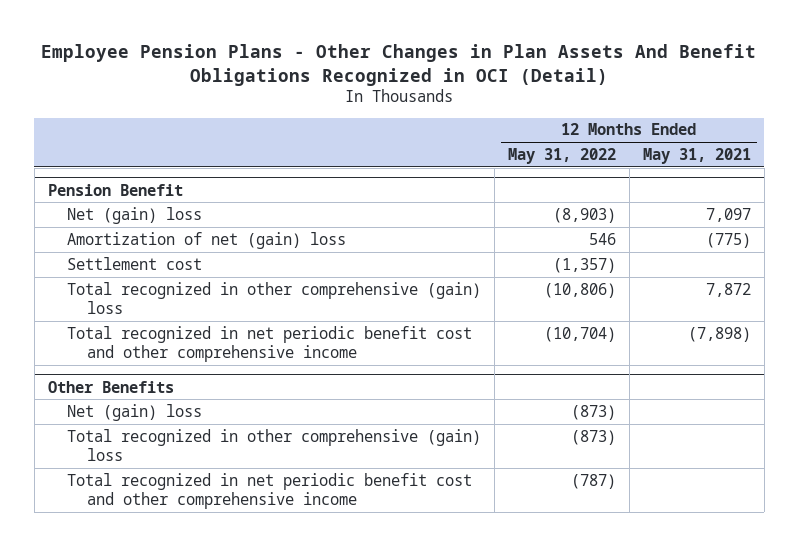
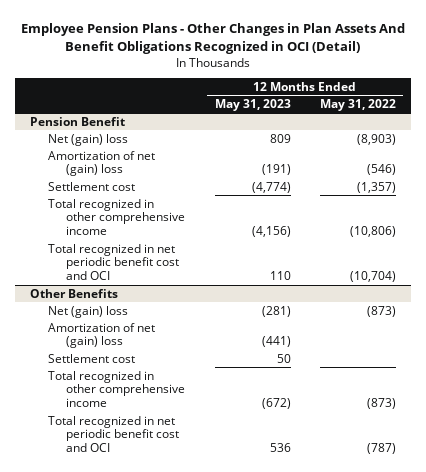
[642,148,751,165] May 31, 2021 -> none
none -> [214,98,291,111] May 31, 2023
[588,232,616,245] 546 -> [367,164,397,176] (546)
[67,281,482,315] Total recognized in other comprehensive (gain) loss -> [48,198,185,236] Total recognized in other comprehensive income
[67,325,473,363] Total recognized in net periodic benefit cost and other comprehensive income -> [48,243,179,281] Total recognized in net periodic benefit cost and OCI
none -> [48,322,156,349] Amortization of net (gain) loss
none -> [48,353,136,363] Settlement cost
[67,428,482,462] Total recognized in other comprehensive (gain) loss -> [48,370,185,408] Total recognized in other comprehensive income
[67,472,473,510] Total recognized in net periodic benefit cost and other comprehensive income -> [48,415,179,453] Total recognized in net periodic benefit cost and OCI

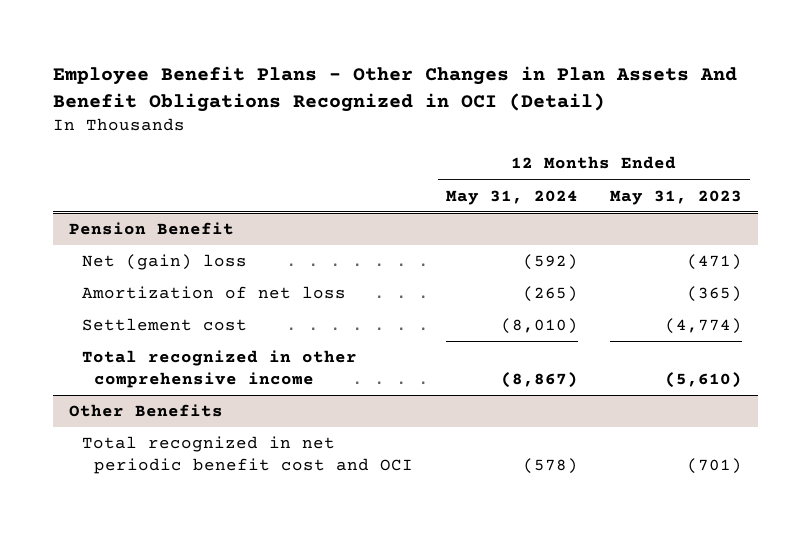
[21,23,406,55] Employee Pension Plans - Other Changes in Plan Assets And Benefit Obligations Recognized in OCI (Detail) -> [52,65,737,112] Employee Benefit Plans - Other Changes in Plan Assets And Benefit Obligations Recognized in OCI (Detail)
[320,98,397,111] May 31, 2022 -> none
none -> [445,189,578,205] May 31, 2024
[269,133,291,143] 809 -> [686,254,742,271] (471)
[48,150,156,177] Amortization of net (gain) loss -> [81,286,346,300] Amortization of net loss
[261,164,291,176] (191) -> [686,286,742,303] (365)
[48,243,179,281] Total recognized in net periodic benefit cost and OCI -> none
[251,226,291,238] (4,156) -> [664,371,742,388] (5,610)
[48,305,129,318] Net (gain) loss -> none
[48,322,156,349] Amortization of net (gain) loss -> none
[48,353,136,363] Settlement cost -> none
[48,370,185,408] Total recognized in other comprehensive income -> none
[269,443,291,453] 536 -> [686,457,742,474] (701)

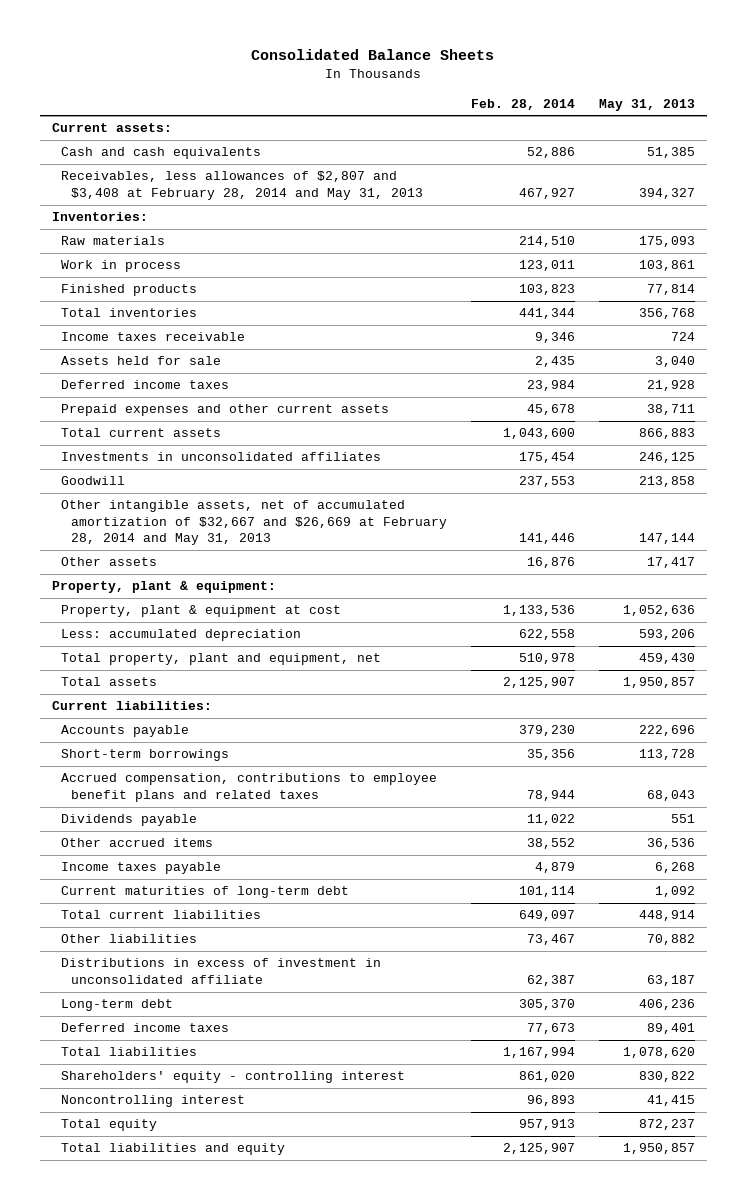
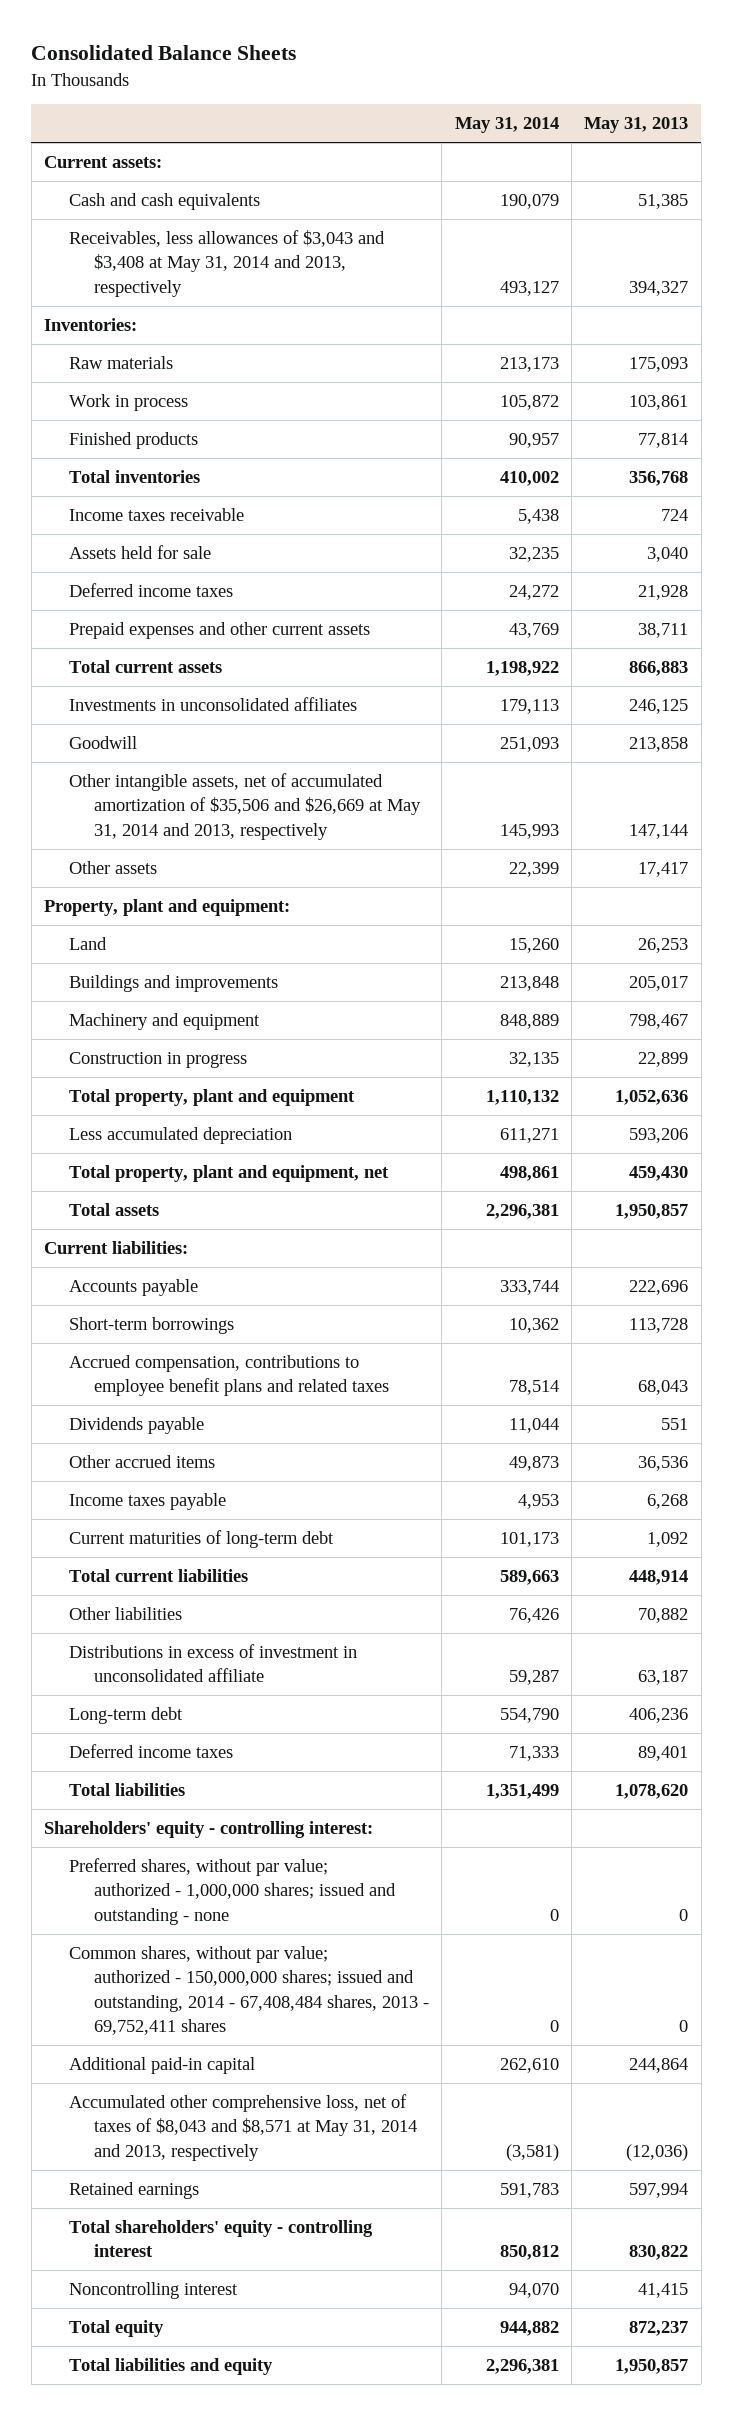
[471,98,576,110] Feb. 28, 2014 -> none
none -> [454,117,559,134] May 31, 2014
[61,171,424,200] Receivables, less allowances of $2,807 and $3,408 at February 28, 2014 and May 31, 2013 -> [69,230,386,297] Receivables, less allowances of $3,043 and $3,408 at May 31, 2014 and 2013, respectively
[61,500,448,546] Other intangible assets, net of accumulated amortization of $32,667 and $26,669 at February 28, 2014 and May 31, 2013 -> [69,773,422,840] Other intangible assets, net of accumulated amortization of $35,506 and $26,669 at May 31, 2014 and 2013, respectively
[51,581,276,594] Property, plant & equipment: -> [43,899,290,917] Property, plant and equipment:
none -> [69,937,108,951] Land
none -> [69,975,279,993] Buildings and improvements
none -> [69,1013,261,1031] Machinery and equipment
none -> [69,1052,248,1069] Construction in progress
[61,605,342,618] Property, plant & equipment at cost -> [69,1089,356,1107] Total property, plant and equipment
[61,629,302,642] Less: accumulated depreciation -> [69,1127,293,1145] Less accumulated depreciation
none -> [43,1821,373,1839] Shareholders' equity - controlling interest:
none -> [69,1858,397,1925] Preferred shares, without par value; authorized - 1,000,000 shares; issued and outstanding - none
none -> [69,1946,430,2035] Common shares, without par value; authorized - 150,000,000 shares; issued and outstanding, 2014 - 67,408,484 shares, 2013 - 69,752,411 shares
none -> [69,2057,256,2075] Additional paid-in capital
none -> [69,2094,418,2161] Accumulated other comprehensive loss, net of taxes of $8,043 and $8,571 at May 31, 2014 and 2013, respectively
none -> [69,2182,200,2200] Retained earnings
[61,1071,406,1084] Shareholders' equity - controlling interest -> [69,2220,374,2258] Total shareholders' equity - controlling interest

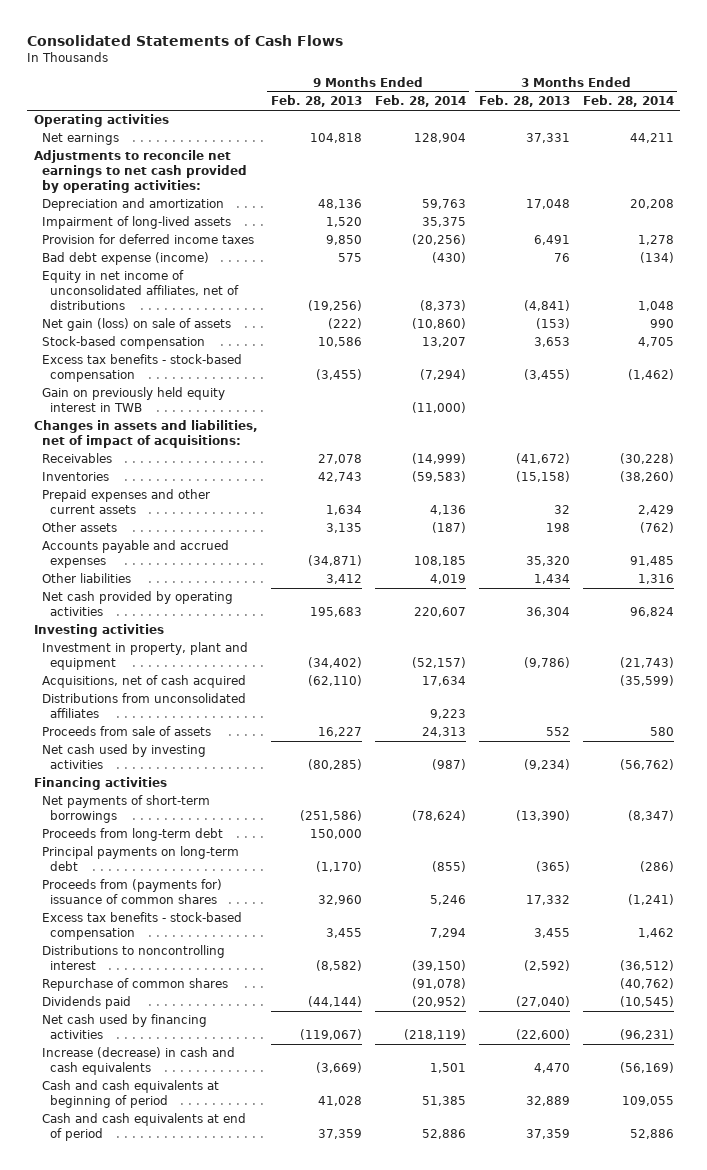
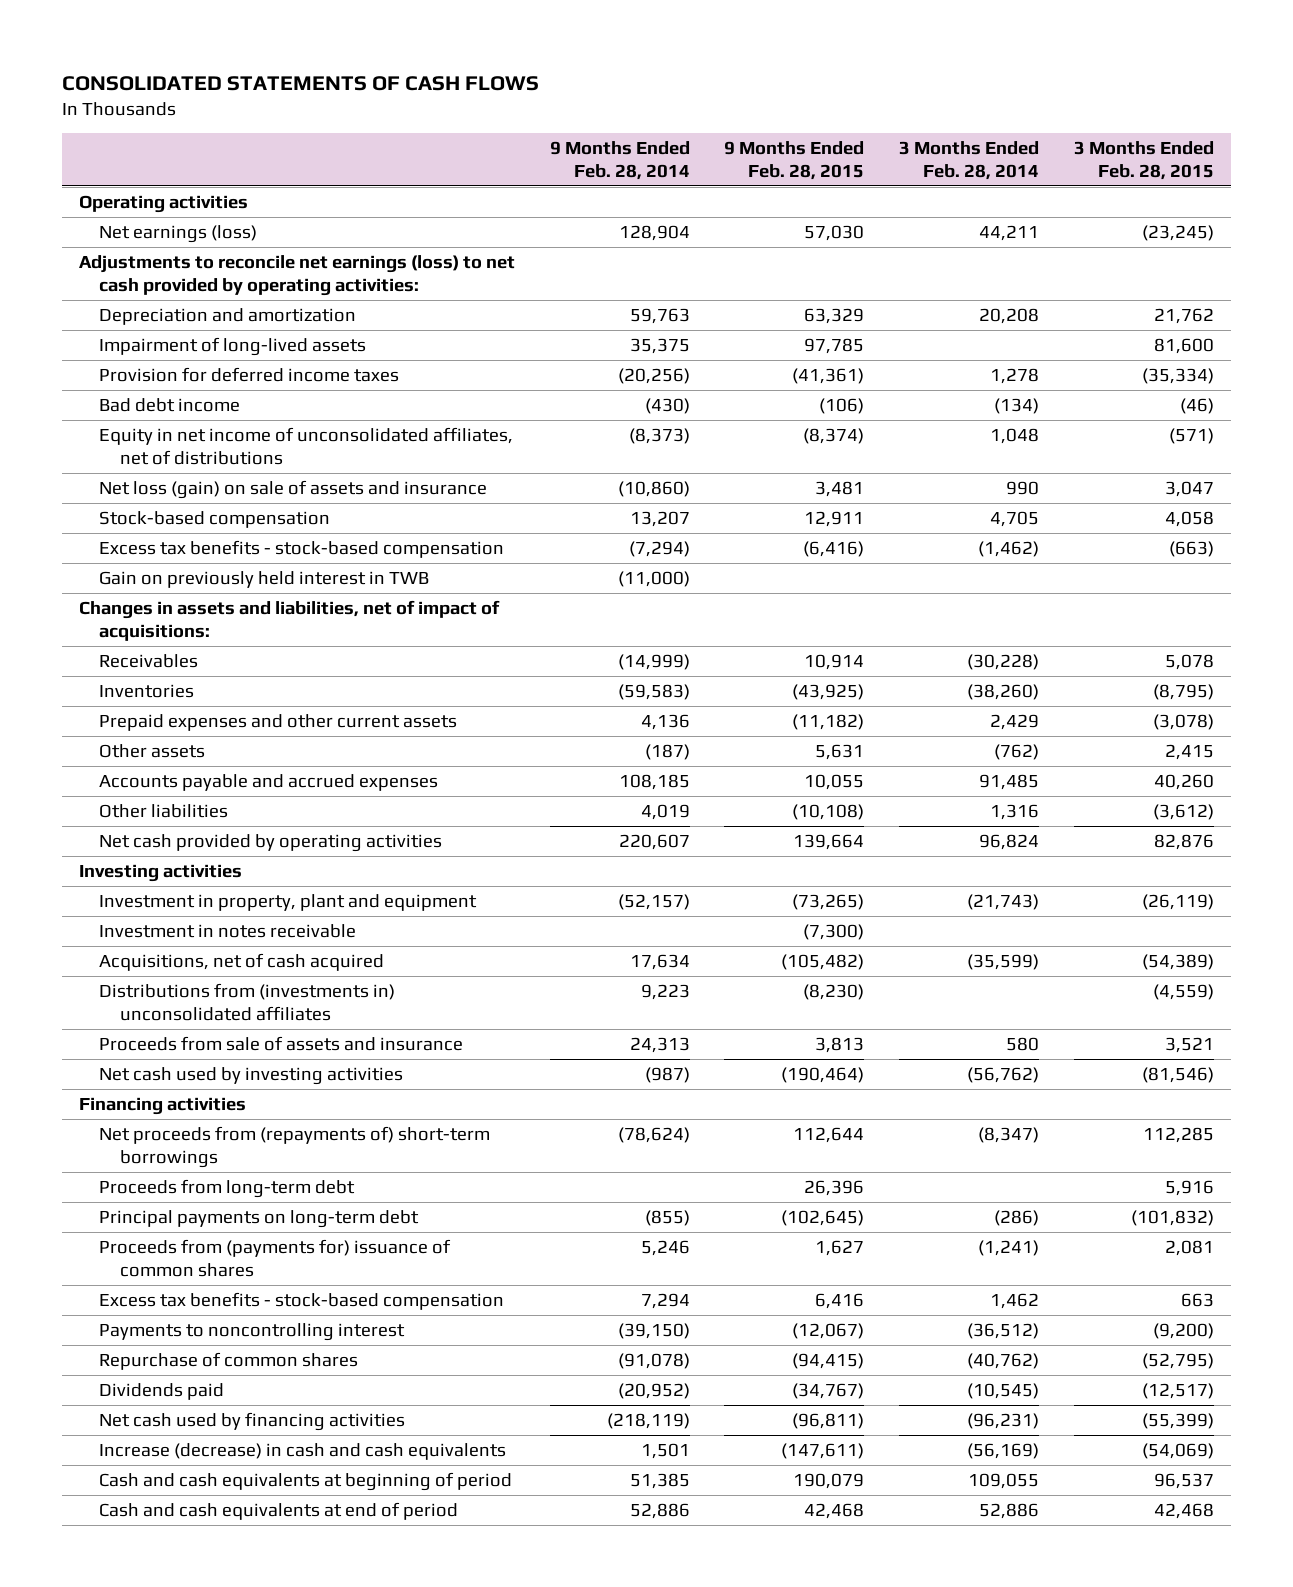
[27,34,344,46] Consolidated Statements of Cash Flows -> [61,76,539,92] CONSOLIDATED STATEMENTS OF CASH FLOWS
[270,95,362,108] Feb. 28, 2013 -> none
[478,95,570,108] Feb. 28, 2013 -> none
none -> [724,140,865,180] 9 Months Ended Feb. 28, 2015
none -> [1073,140,1214,180] 3 Months Ended Feb. 28, 2015
[41,133,119,146] Net earnings -> [99,224,258,243] Net earnings (loss)
[33,150,247,193] Adjustments to reconcile net earnings to net cash provided by operating activities: -> [79,254,516,296] Adjustments to reconcile net earnings (loss) to net cash provided by operating activities:
[41,252,209,266] Bad debt expense (income) -> [99,397,241,412] Bad debt income
[41,318,231,332] Net gain (loss) on sale of assets -> [99,479,488,499] Net loss (gain) on sale of assets and insurance
[41,387,225,413] Gain on previously held equity interest in TWB -> [99,570,430,588] Gain on previously held interest in TWB
none -> [99,923,357,938] Investment in notes receivable
[41,693,246,719] Distributions from unconsolidated affiliates -> [99,982,396,1021] Distributions from (investments in) unconsolidated affiliates
[41,726,211,737] Proceeds from sale of assets -> [99,1035,464,1051] Proceeds from sale of assets and insurance
[41,795,210,824] Net payments of short-term borrowings -> [99,1125,491,1168] Net proceeds from (repayments of) short-term borrowings
[41,945,225,971] Distributions to noncontrolling interest -> [99,1322,406,1341] Payments to noncontrolling interest

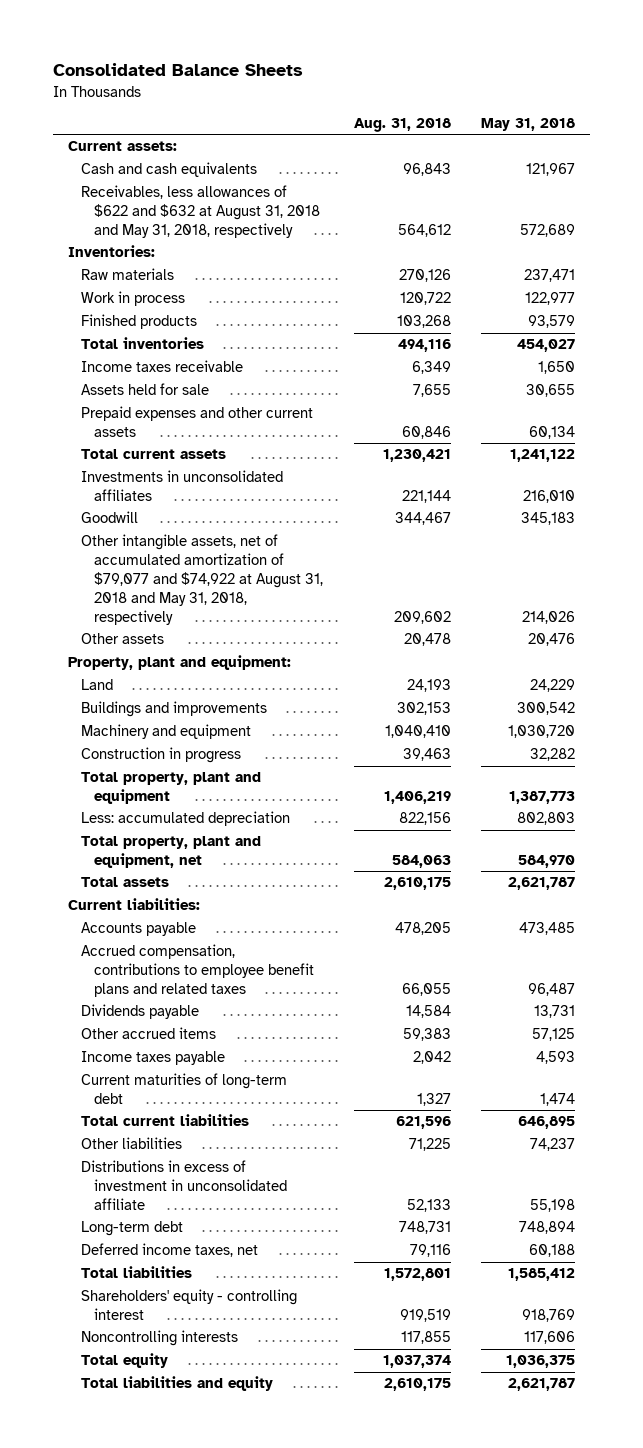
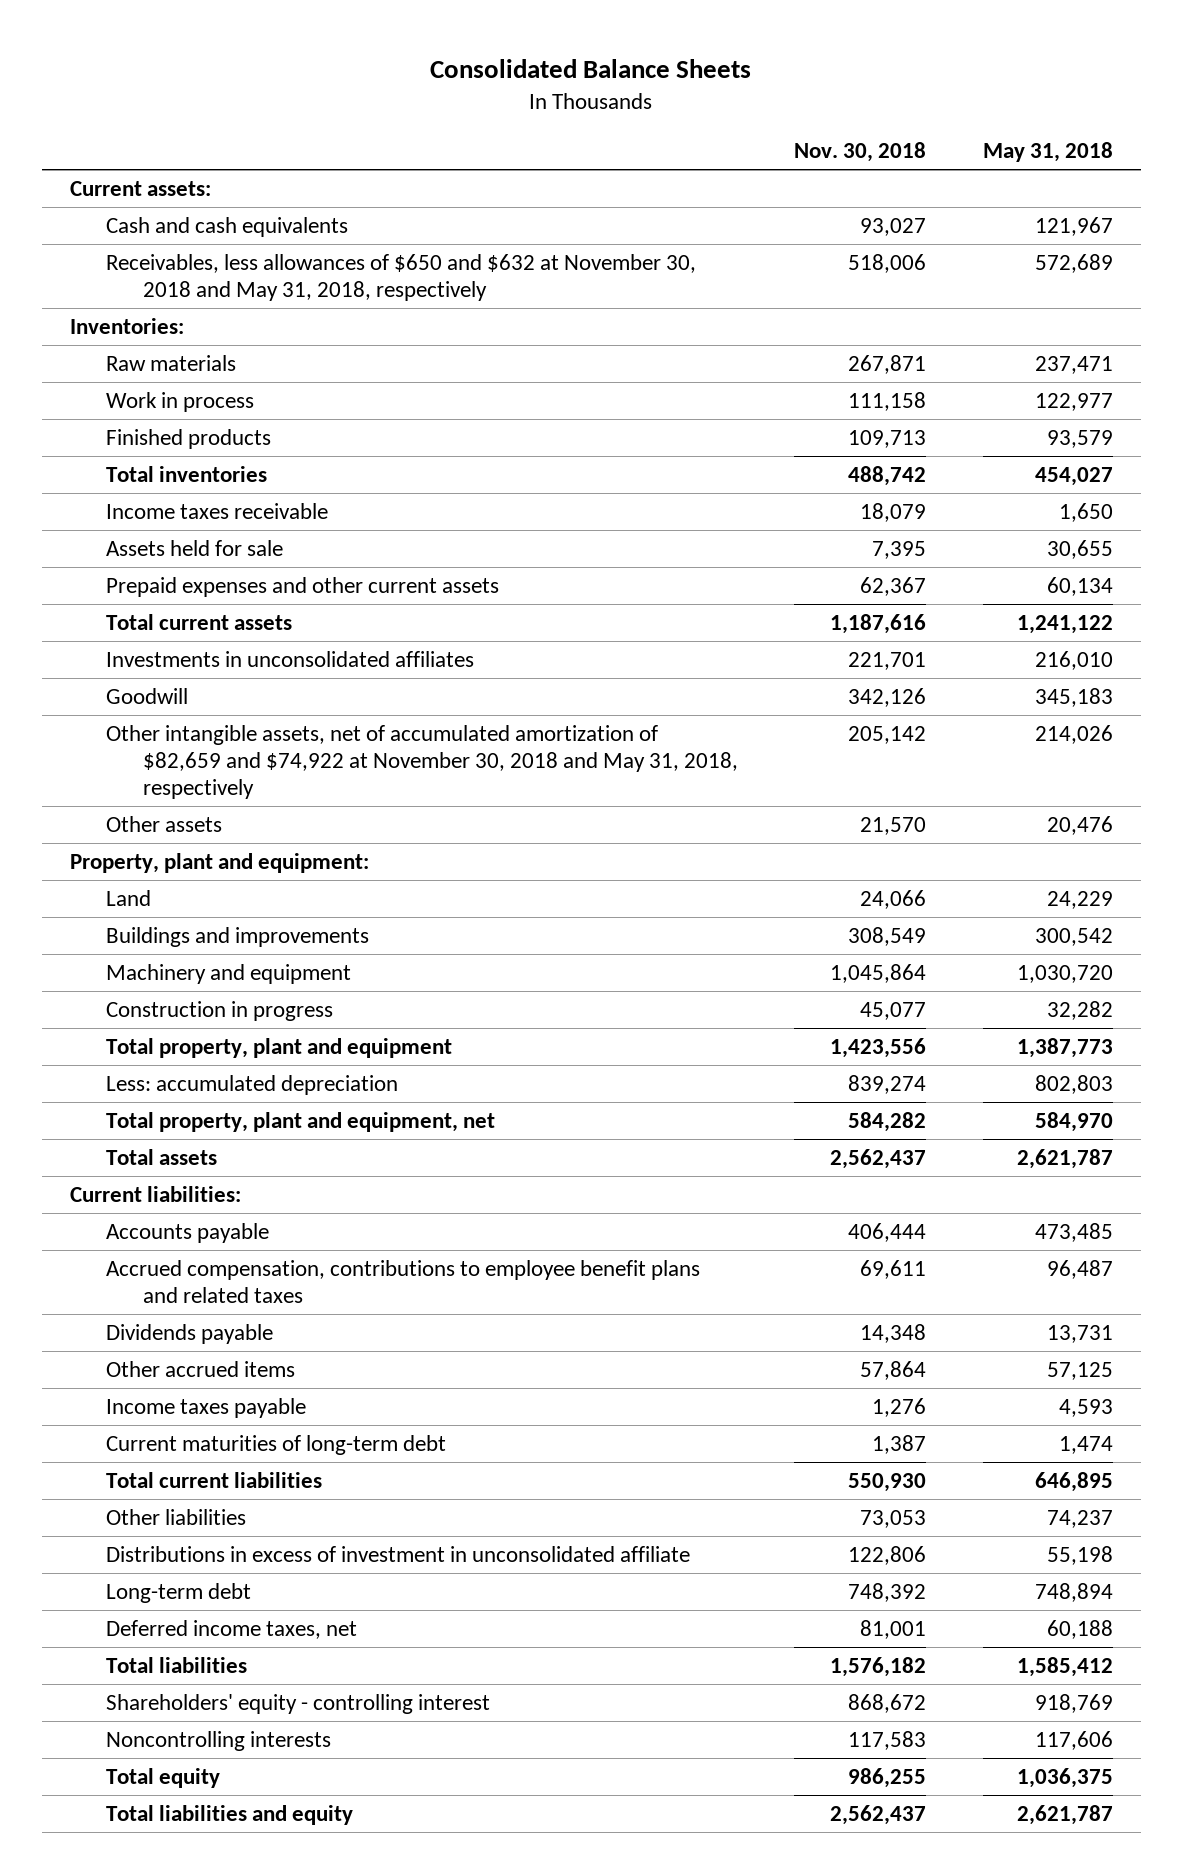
[353,118,451,133] Aug. 31, 2018 -> none
none -> [794,141,927,162] Nov. 30, 2018
[81,185,321,239] Receivables, less allowances of $622 and $632 at August 31, 2018 and May 31, 2018, respectively -> [106,254,697,301] Receivables, less allowances of $650 and $632 at November 30, 2018 and May 31, 2018, respectively
[81,534,324,625] Other intangible assets, net of accumulated amortization of $79,077 and $74,922 at August 31, 2018 and May 31, 2018, respectively -> [106,725,738,799] Other intangible assets, net of accumulated amortization of $82,659 and $74,922 at November 30, 2018 and May 31, 2018, respectively

